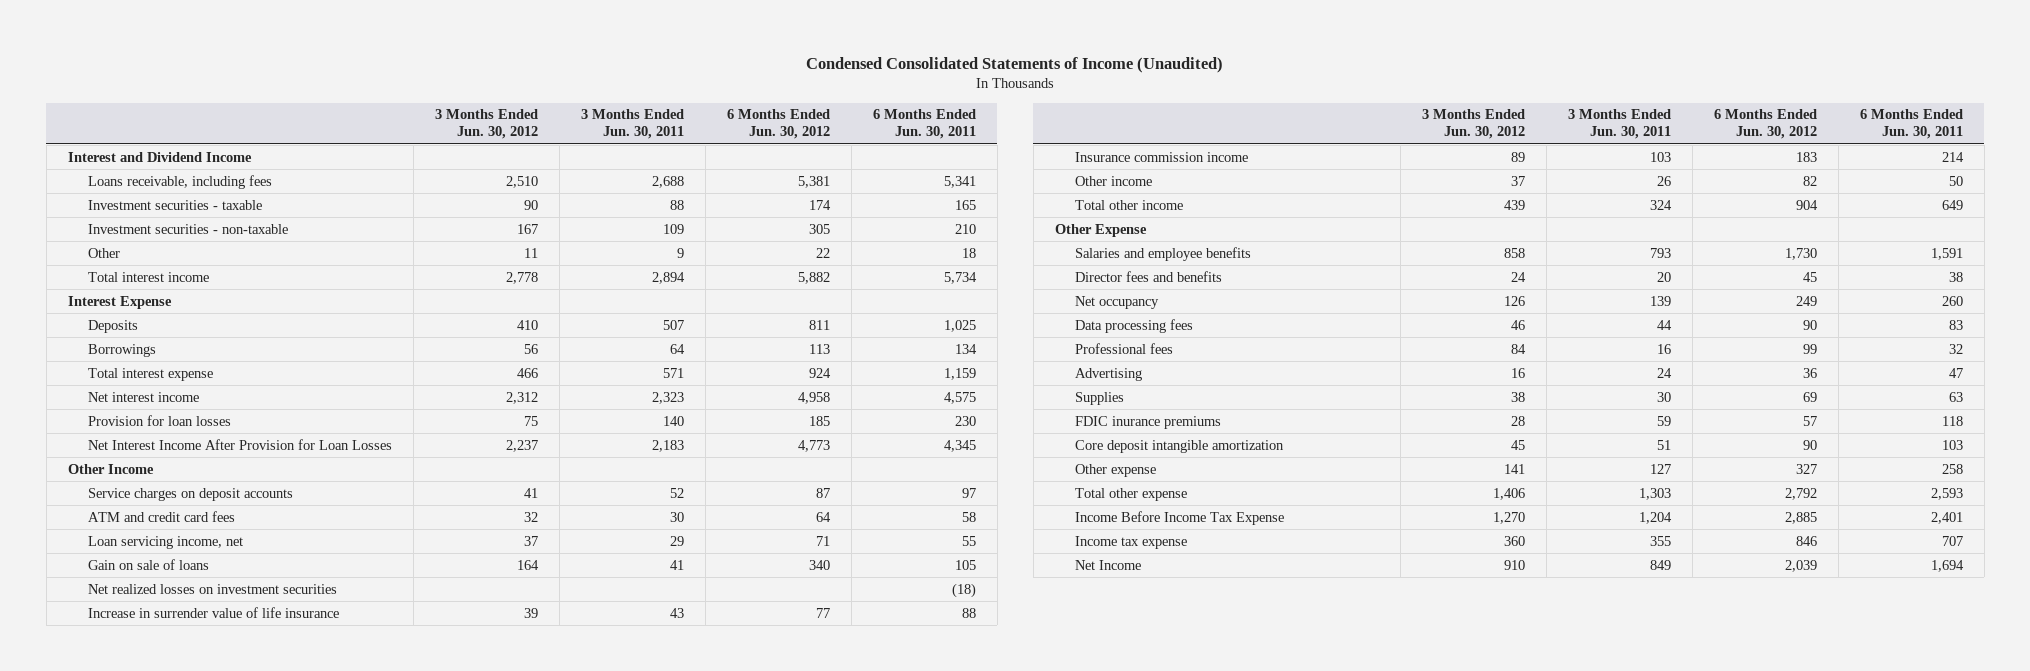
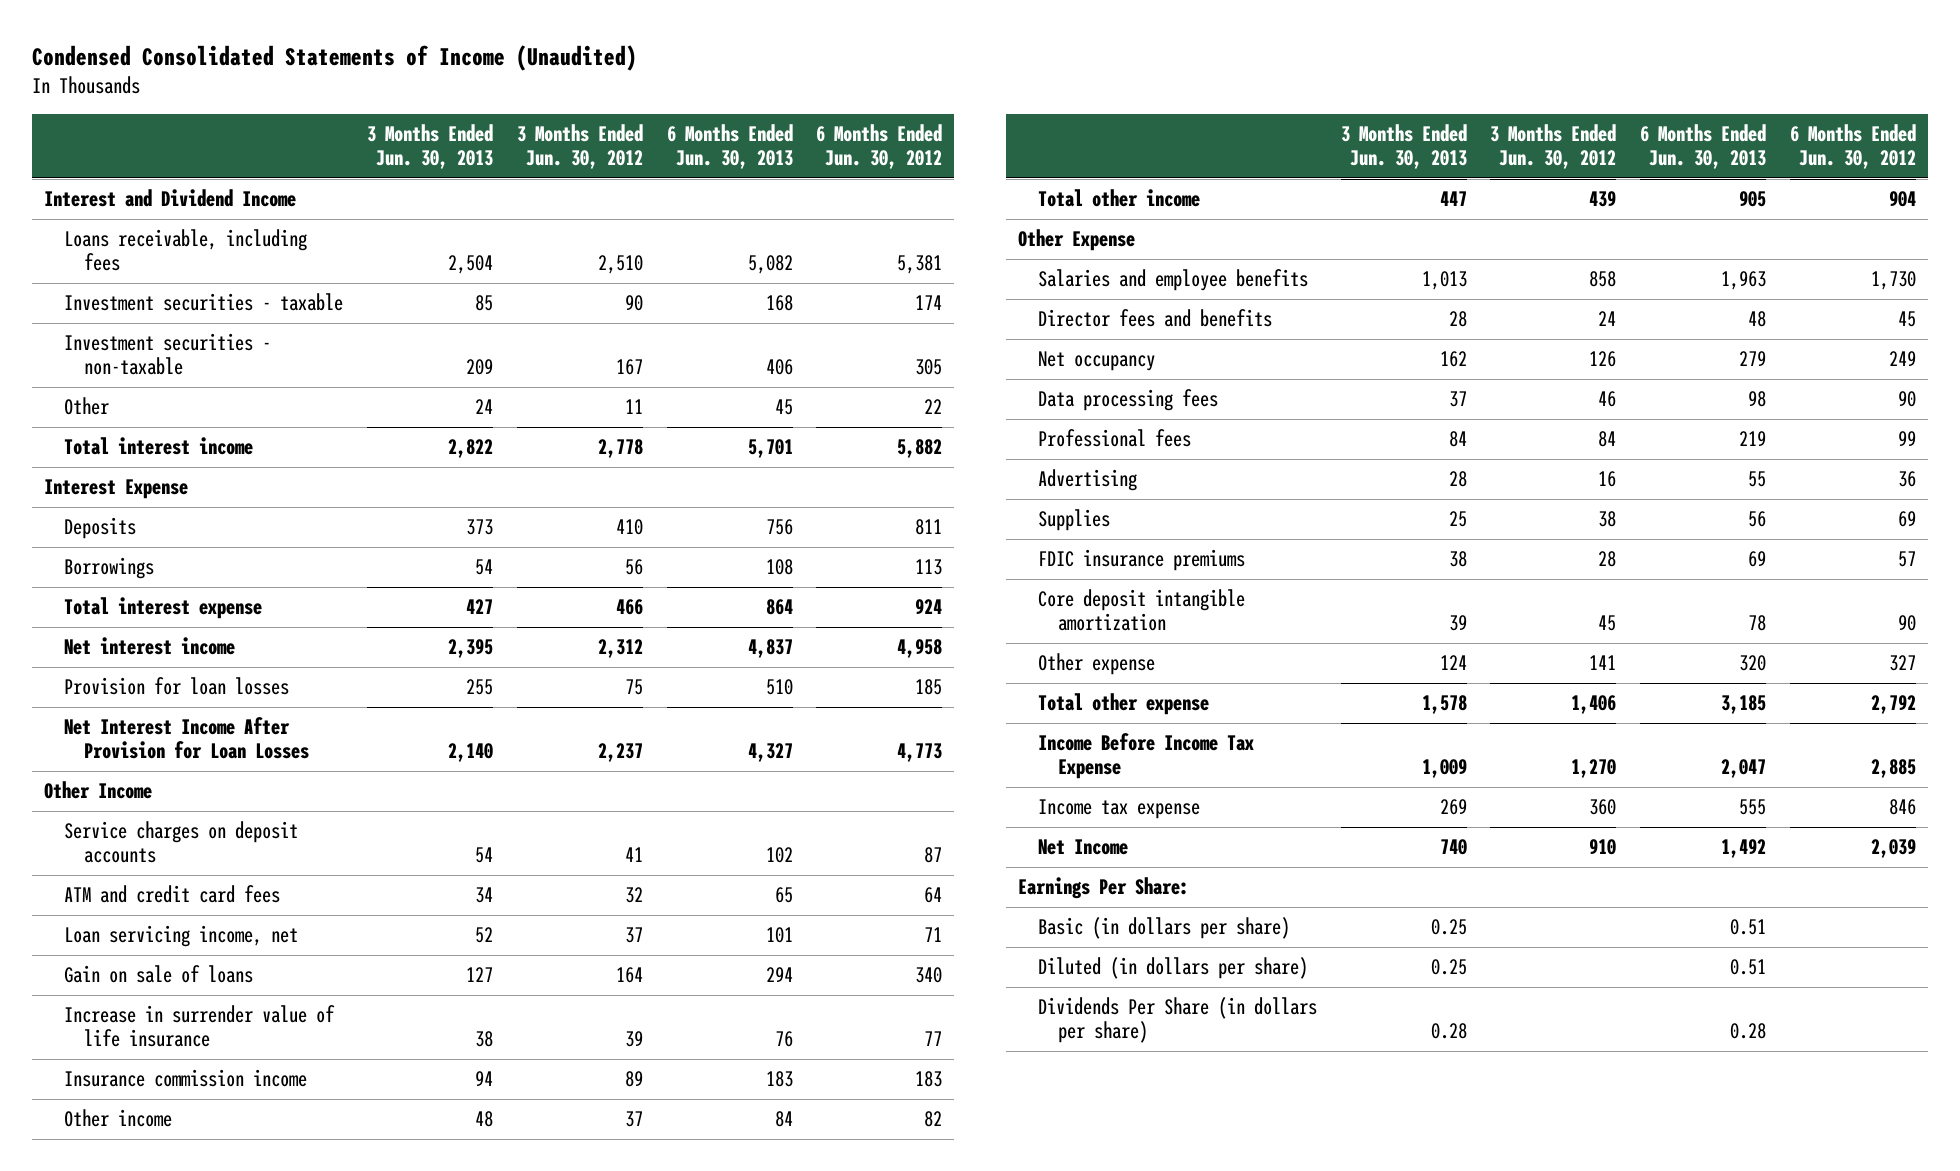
[580,109,684,140] 3 Months Ended Jun. 30, 2011 -> none
[872,109,976,140] 6 Months Ended Jun. 30, 2011 -> none
none -> [366,123,493,169] 3 Months Ended Jun. 30, 2013
none -> [666,123,793,169] 6 Months Ended Jun. 30, 2013
[87,583,337,594] Net realized losses on investment securities -> none
[1074,415,1221,429] FDIC inurance premiums -> [1037,549,1245,572] FDIC insurance premiums
none -> [1017,877,1189,900] Earnings Per Share:
none -> [1037,917,1290,940] Basic (in dollars per share)
none -> [1037,957,1308,980] Diluted (in dollars per share)
none -> [1037,997,1317,1044] Dividends Per Share (in dollars per share)

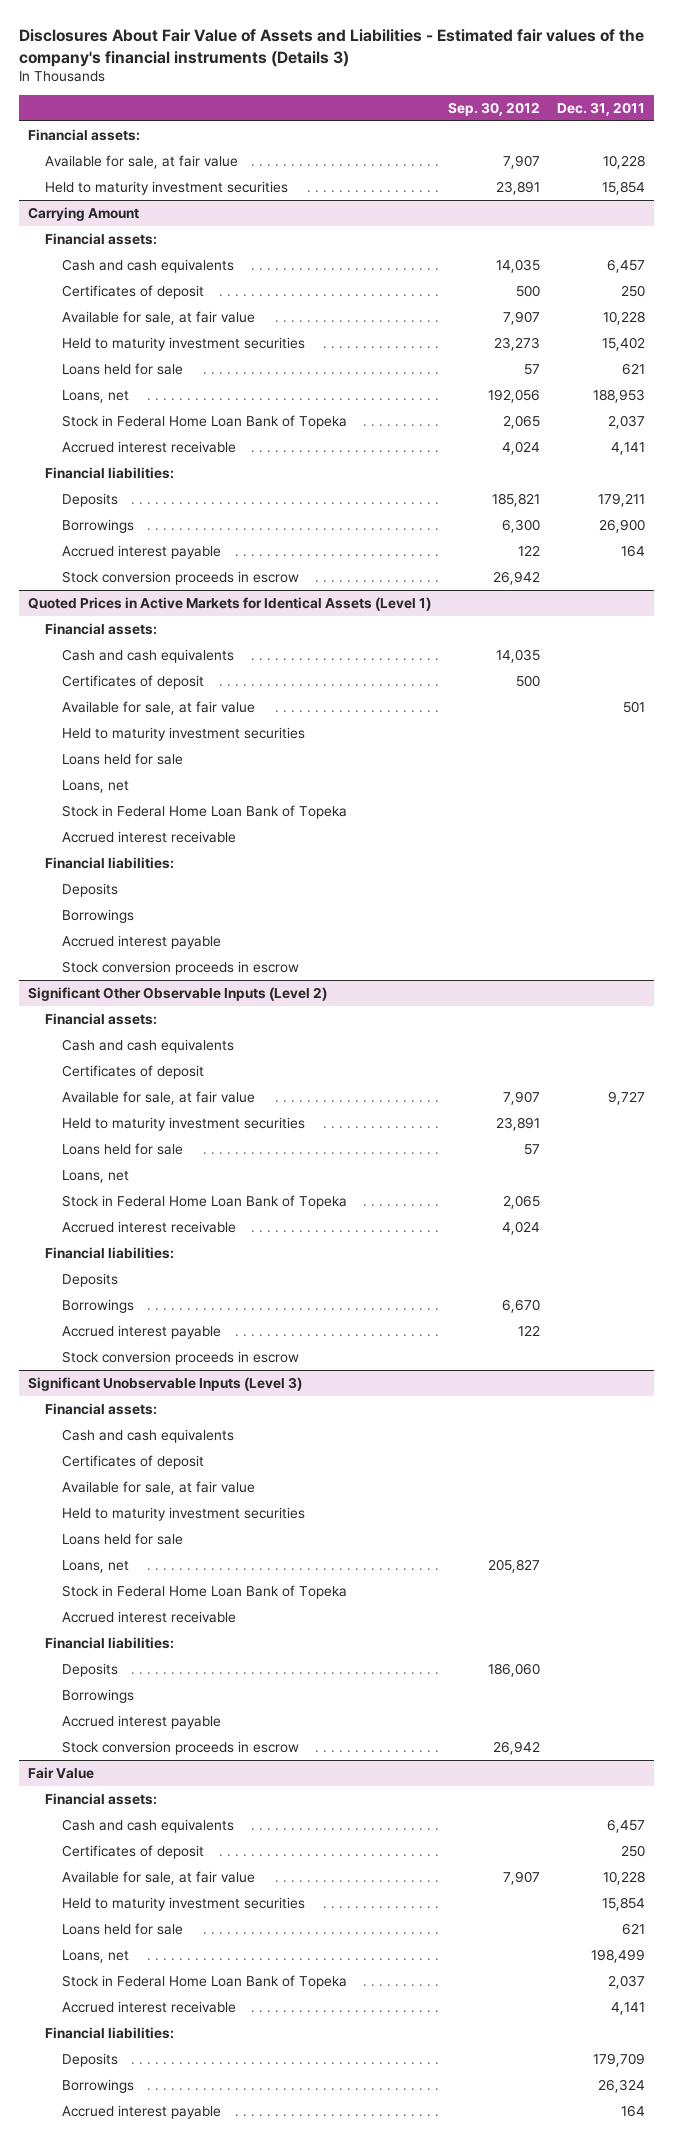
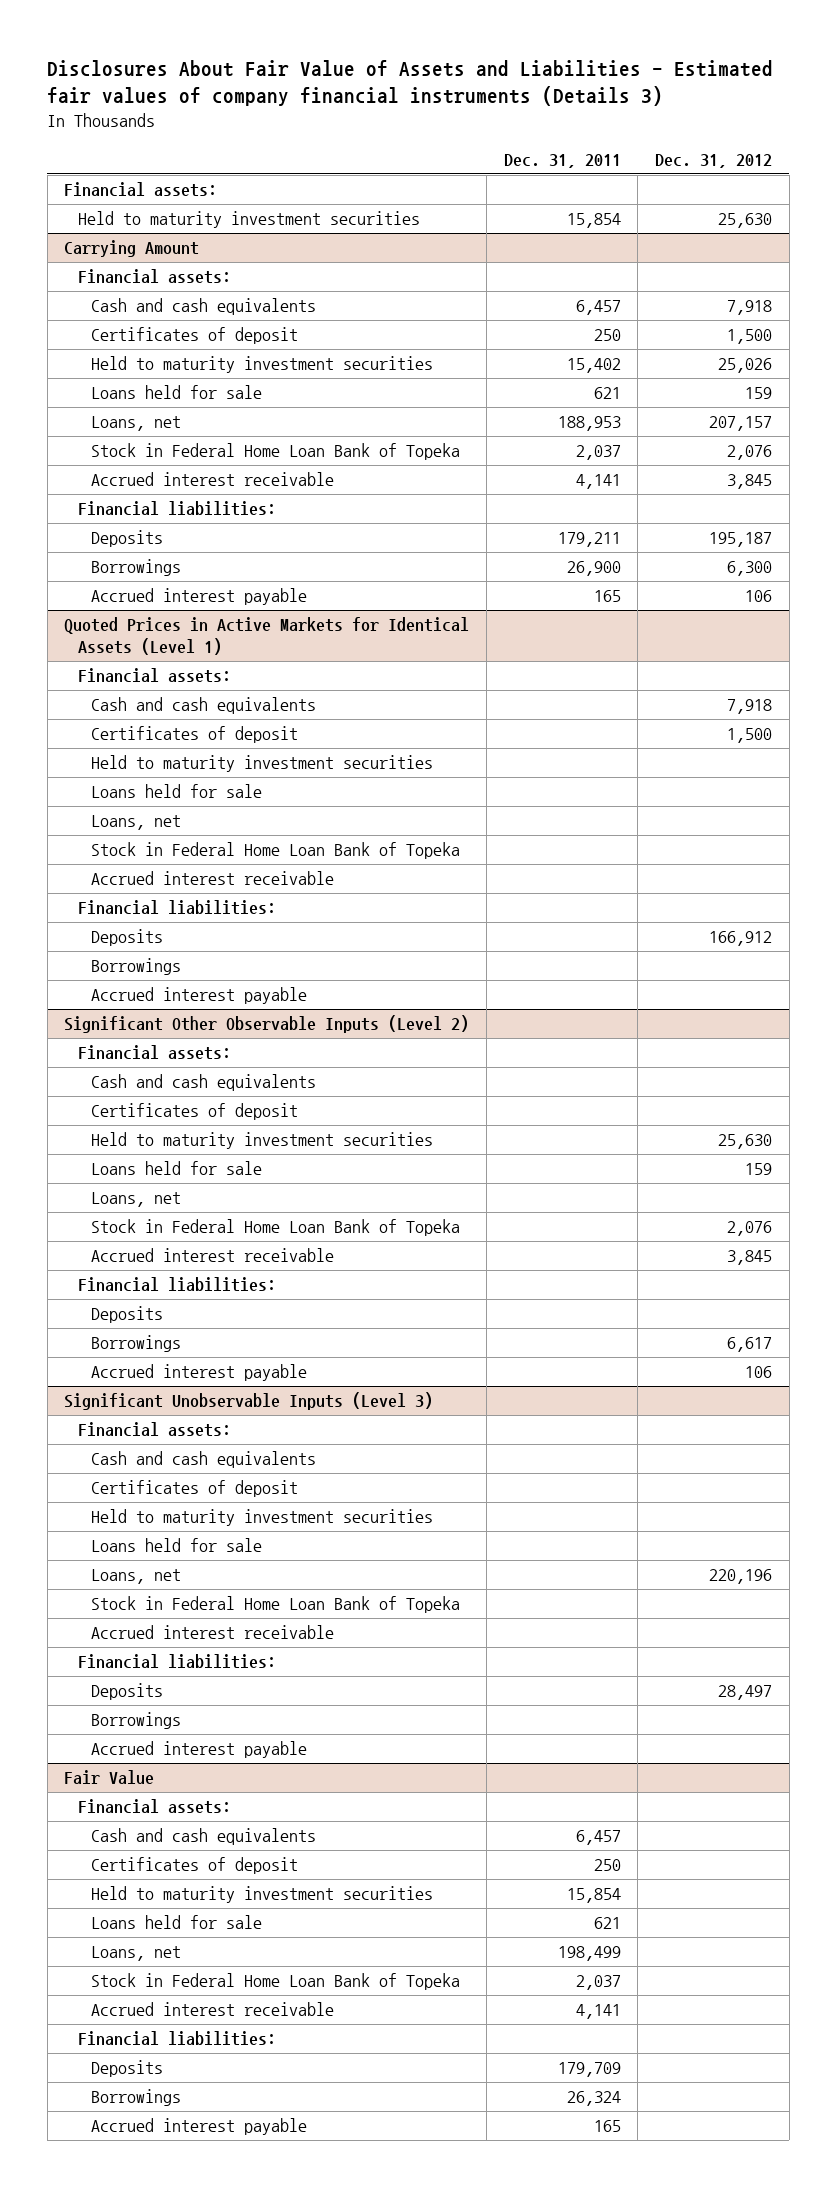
[19,28,645,67] Disclosures About Fair Value of Assets and Liabilities - Estimated fair values of the company's financial instruments (Details 3) -> [47,59,774,107] Disclosures About Fair Value of Assets and Liabilities - Estimated fair values of company financial instruments (Details 3)
[447,102,540,117] Sep. 30, 2012 -> none
none -> [654,153,772,168] Dec. 31, 2012
[44,154,238,169] Available for sale, at fair value -> none
[61,310,255,325] Available for sale, at fair value -> none
[61,570,299,585] Stock conversion proceeds in escrow -> none
[620,544,645,557] 164 -> [593,590,621,603] 165
[61,700,255,715] Available for sale, at fair value -> none
[61,960,299,975] Stock conversion proceeds in escrow -> none
[61,1090,255,1105] Available for sale, at fair value -> none
[61,1350,299,1365] Stock conversion proceeds in escrow -> none
[61,1480,255,1495] Available for sale, at fair value -> none
[61,1740,299,1755] Stock conversion proceeds in escrow -> none
[61,1870,255,1885] Available for sale, at fair value -> none
[620,2104,645,2117] 164 -> [593,2120,621,2133] 165

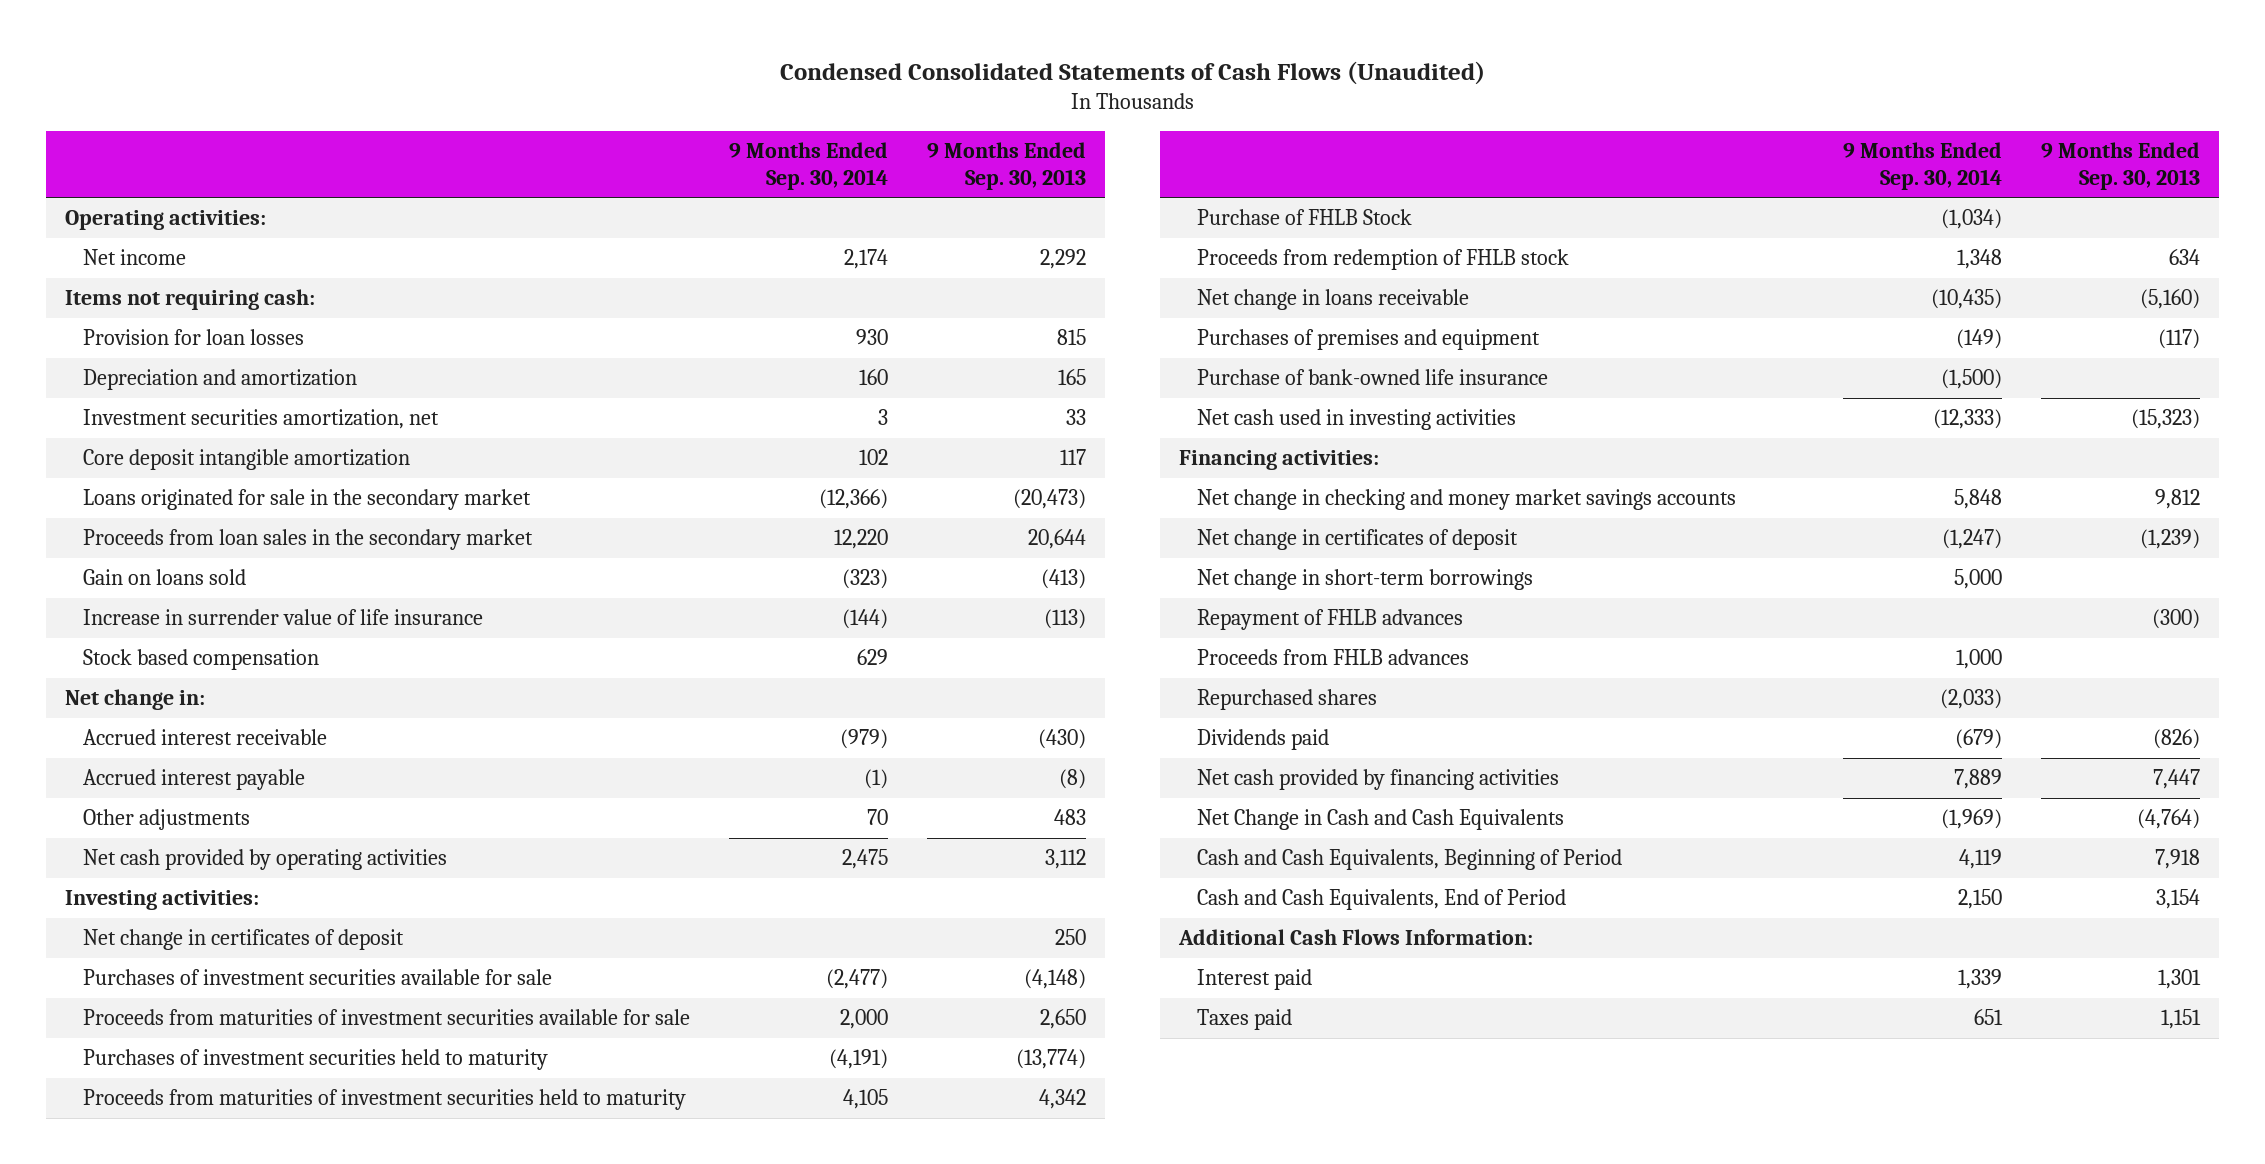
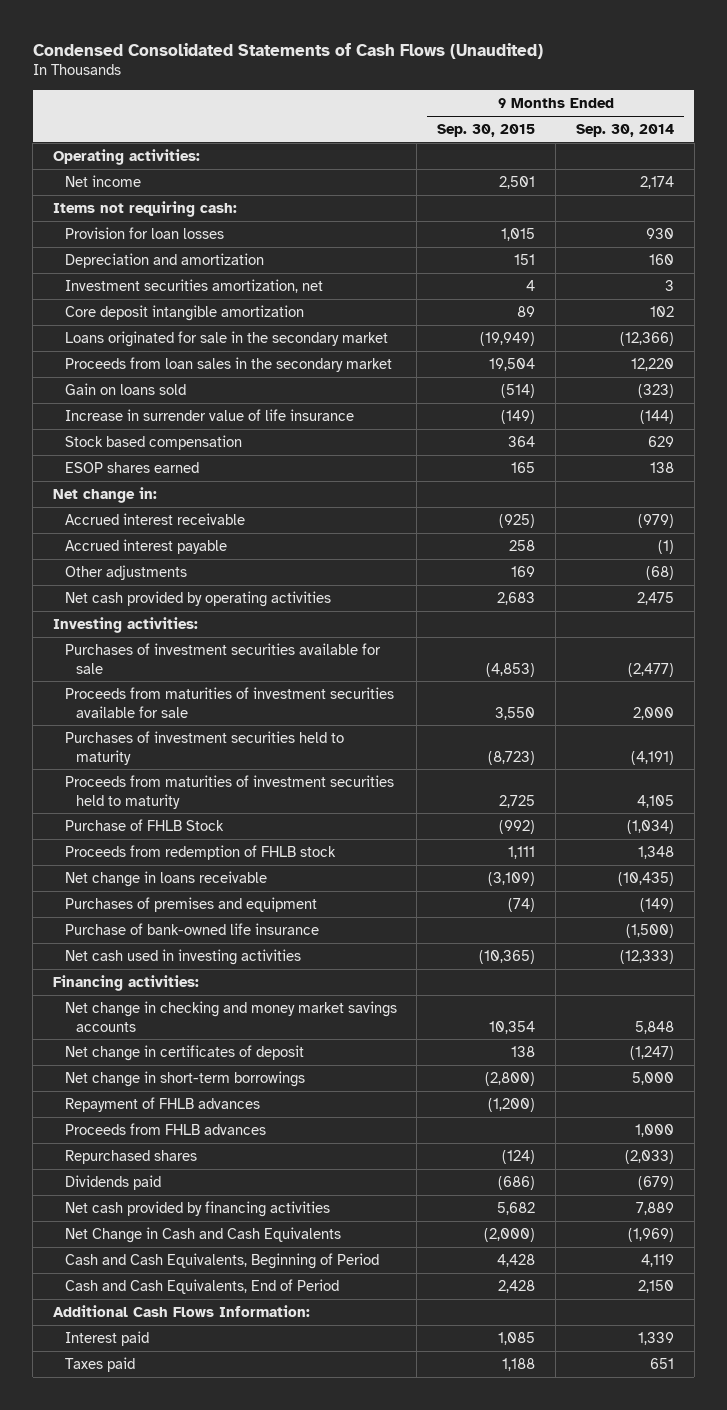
[926,142,1086,190] 9 Months Ended Sep. 30, 2013 -> none
none -> [437,124,536,138] Sep. 30, 2015
none -> [64,461,199,473] ESOP shares earned
[866,809,888,826] 70 -> [645,565,674,580] (68)
[83,929,405,951] Net change in certificates of deposit -> none

